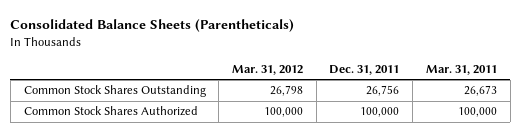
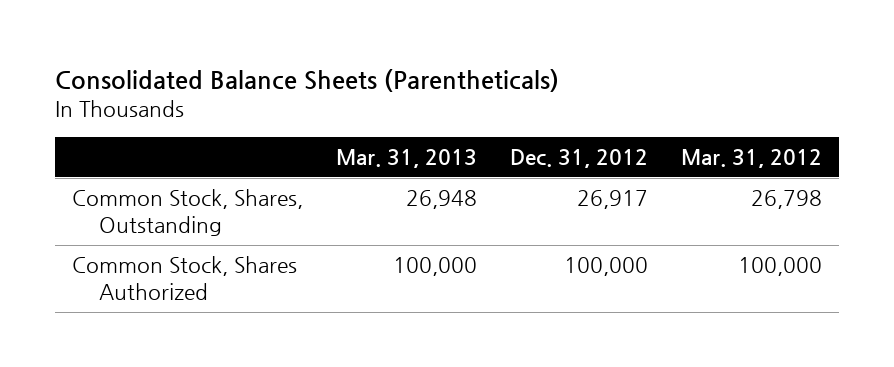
[329,64,400,75] Dec. 31, 2011 -> none
[425,64,497,75] Mar. 31, 2011 -> none
none -> [335,149,477,169] Mar. 31, 2013
none -> [510,149,649,169] Dec. 31, 2012
[23,85,206,98] Common Stock Shares Outstanding -> [71,189,303,237] Common Stock, Shares, Outstanding
[23,106,198,117] Common Stock Shares Authorized -> [71,256,297,301] Common Stock, Shares Authorized

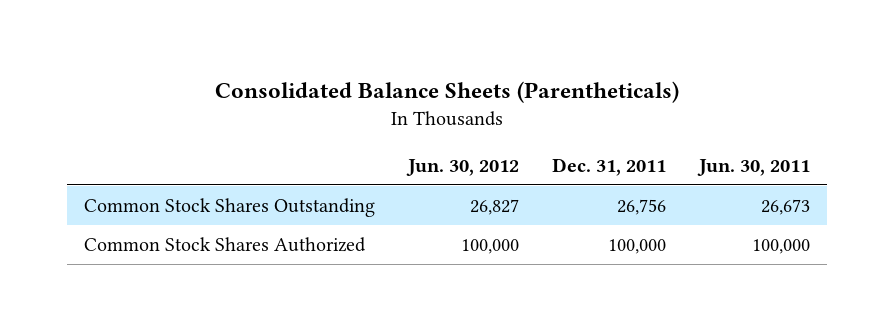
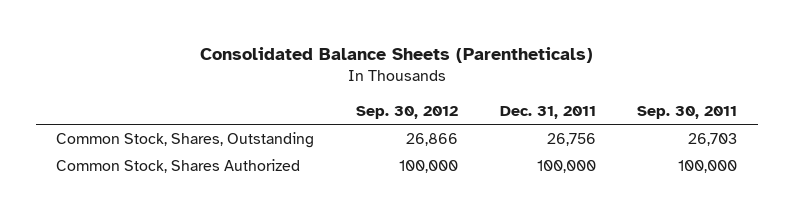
[405,158,519,176] Jun. 30, 2012 -> none
[697,158,811,176] Jun. 30, 2011 -> none
none -> [356,106,459,120] Sep. 30, 2012
none -> [637,106,738,120] Sep. 30, 2011
[83,198,375,218] Common Stock Shares Outstanding -> [56,132,315,149] Common Stock, Shares, Outstanding
[83,237,366,253] Common Stock Shares Authorized -> [56,159,301,174] Common Stock, Shares Authorized

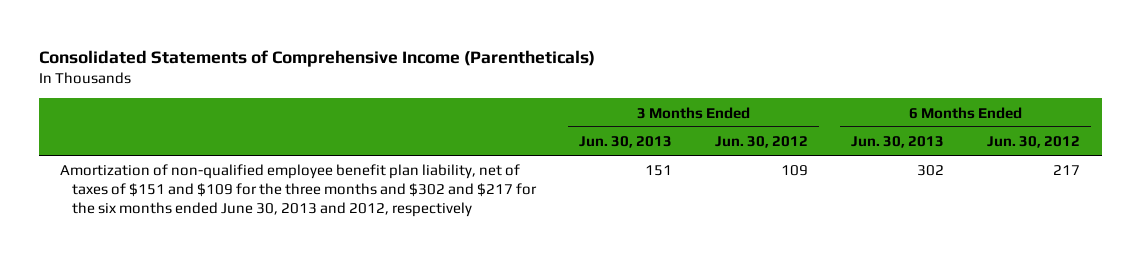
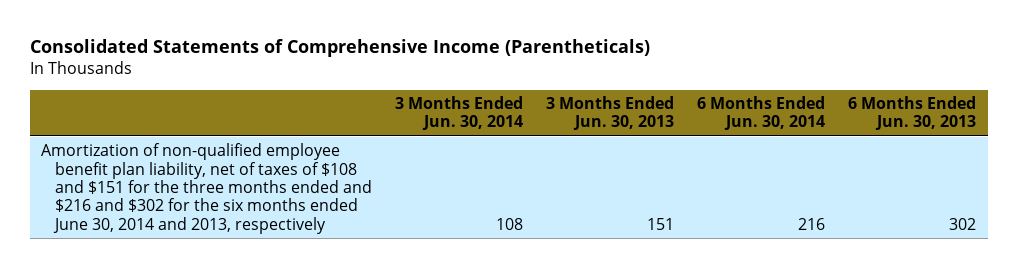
[715,135,809,148] Jun. 30, 2012 -> none
[987,135,1081,148] Jun. 30, 2012 -> none
none -> [394,95,523,131] 3 Months Ended Jun. 30, 2014
none -> [696,95,825,131] 6 Months Ended Jun. 30, 2014
[60,164,538,217] Amortization of non-qualified employee benefit plan liability, net of taxes of $151 and $109 for the three months and $302 and $217 for the six months ended June 30, 2013 and 2012, respectively -> [41,143,372,234] Amortization of non-qualified employee benefit plan liability, net of taxes of $108 and $151 for the three months ended and $216 and $302 for the six months ended June 30, 2014 and 2013, respectively

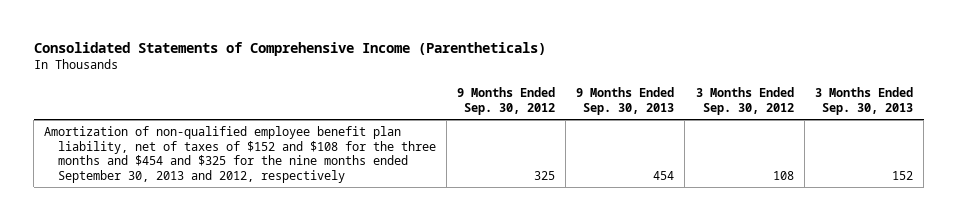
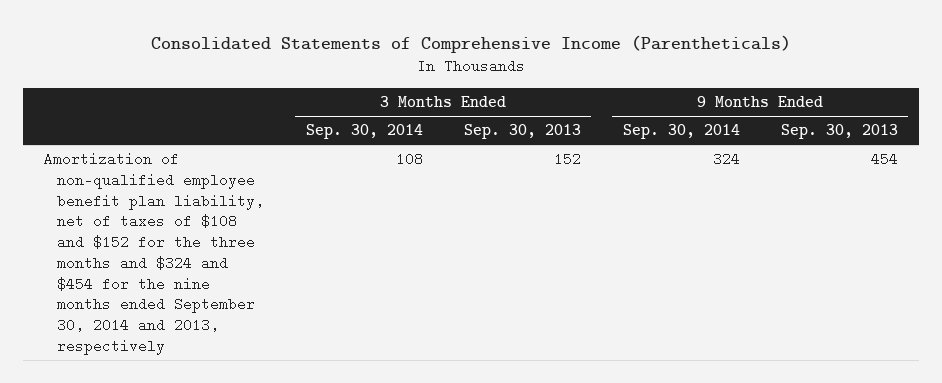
[456,87,555,115] 9 Months Ended Sep. 30, 2012 -> none
[695,87,794,115] 3 Months Ended Sep. 30, 2012 -> none
none -> [305,124,423,140] Sep. 30, 2014
none -> [622,124,740,140] Sep. 30, 2014
[44,126,436,183] Amortization of non-qualified employee benefit plan liability, net of taxes of $152 and $108 for the three months and $454 and $325 for the nine months ended September 30, 2013 and 2012, respectively -> [44,152,265,355] Amortization of non-qualified employee benefit plan liability, net of taxes of $108 and $152 for the three months and $324 and $454 for the nine months ended September 30, 2014 and 2013, respectively

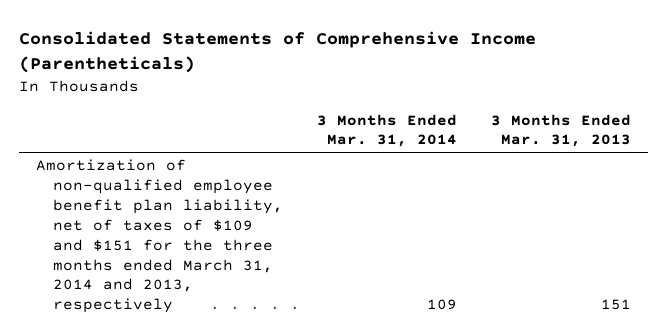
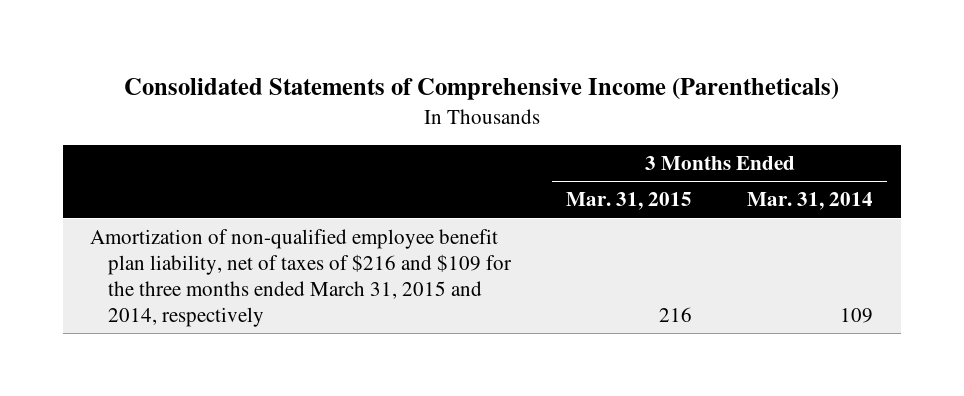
[490,113,631,148] 3 Months Ended Mar. 31, 2013 -> none
none -> [566,192,693,211] Mar. 31, 2015
[36,159,283,314] Amortization of non-qualified employee benefit plan liability, net of taxes of $109 and $151 for the three months ended March 31, 2014 and 2013, respectively -> [90,229,513,328] Amortization of non-qualified employee benefit plan liability, net of taxes of $216 and $109 for the three months ended March 31, 2015 and 2014, respectively

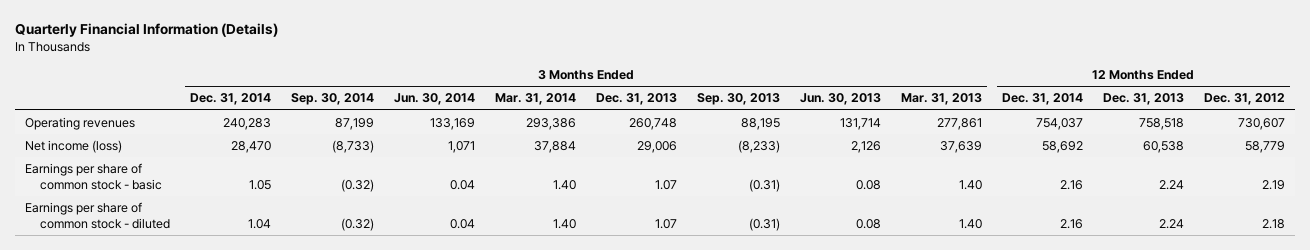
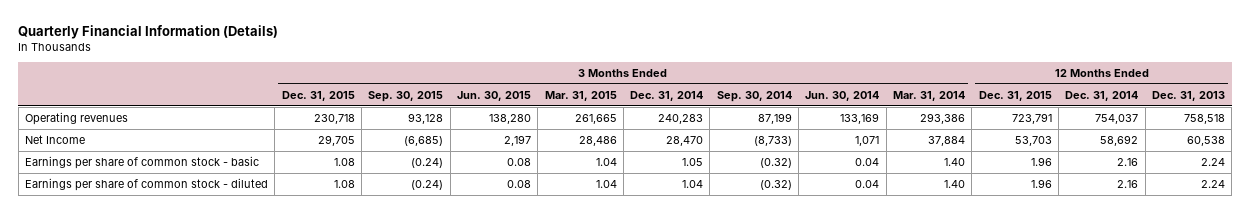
[595,93,677,106] Dec. 31, 2013 -> none
[696,93,780,106] Sep. 30, 2013 -> none
[799,93,881,106] Jun. 30, 2013 -> none
[900,93,982,106] Mar. 31, 2013 -> none
[1203,93,1285,106] Dec. 31, 2012 -> none
none -> [281,90,355,101] Dec. 31, 2015
none -> [368,90,444,102] Sep. 30, 2015
none -> [456,90,531,101] Jun. 30, 2015
none -> [544,90,617,101] Mar. 31, 2015
none -> [978,90,1052,101] Dec. 31, 2015
[25,139,123,153] Net income (loss) -> [24,135,85,145] Net Income

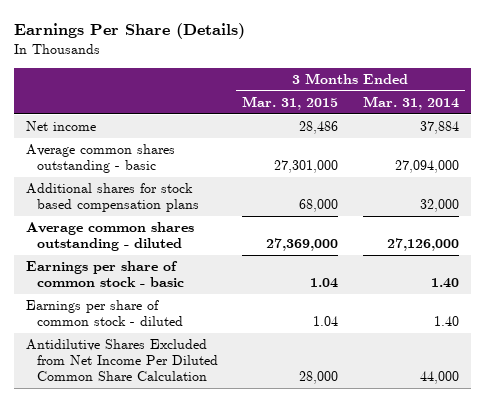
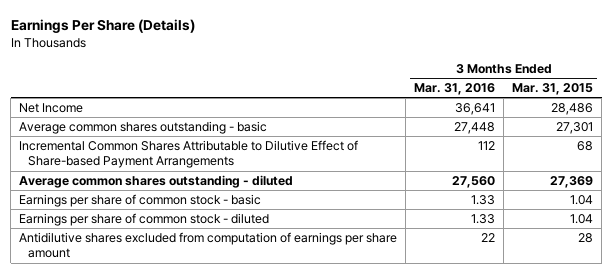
[362,95,459,110] Mar. 31, 2014 -> none
none -> [414,83,496,96] Mar. 31, 2016
[26,183,200,213] Additional shares for stock based compensation plans -> none
[26,121,97,132] Net income -> [19,103,84,114] Net Income
[274,160,339,174] 27,301,000 -> [556,122,594,135] 27,301
none -> [19,140,359,169] Incremental Common Shares Attributable to Dilutive Effect of Share-based Payment Arrangements
[266,238,339,252] 27,369,000 -> [550,176,594,189] 27,369
[26,339,219,382] Antidilutive Shares Excluded from Net Income Per Diluted Common Share Calculation -> [19,232,398,259] Antidilutive shares excluded from computation of earnings per share amount
[299,371,339,385] 28,000 -> [578,233,594,244] 28

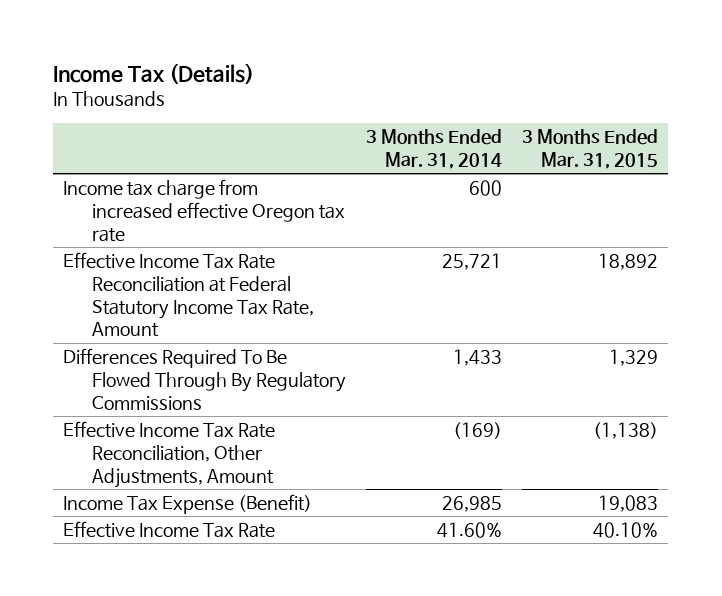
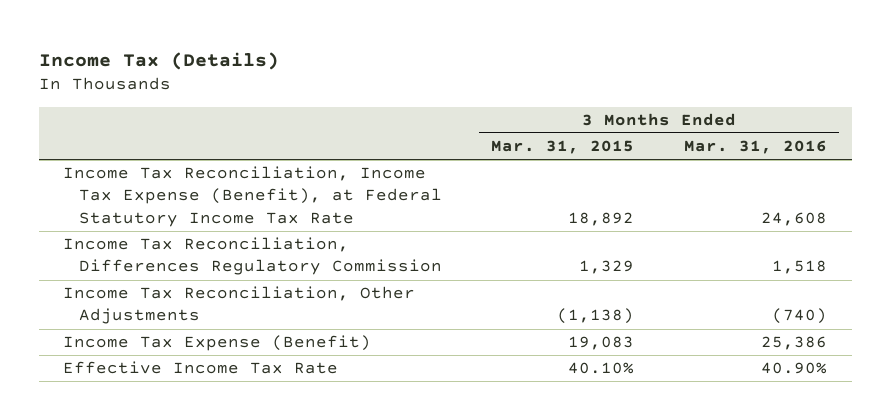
[366,129,503,170] 3 Months Ended Mar. 31, 2014 -> none
none -> [683,140,827,155] Mar. 31, 2016
[63,179,345,242] Income tax charge from increased effective Oregon tax rate -> none
[63,252,314,338] Effective Income Tax Rate Reconciliation at Federal Statutory Income Tax Rate, Amount -> [63,166,442,227] Income Tax Reconciliation, Income Tax Expense (Benefit), at Federal Statutory Income Tax Rate
[63,348,346,410] Differences Required To Be Flowed Through By Regulatory Commissions -> [63,237,442,276] Income Tax Reconciliation, Differences Regulatory Commission
[63,421,276,488] Effective Income Tax Rate Reconciliation, Other Adjustments, Amount -> [63,286,416,325] Income Tax Reconciliation, Other Adjustments

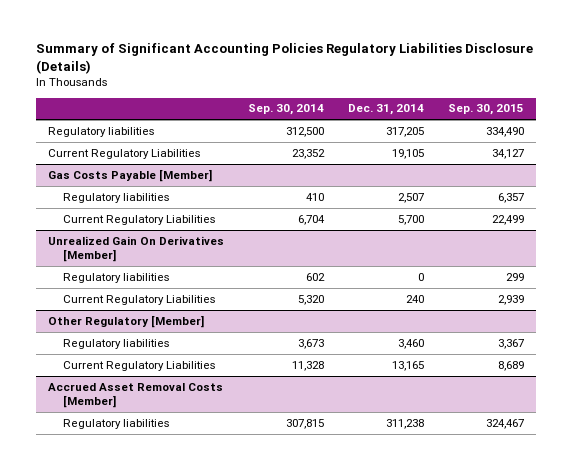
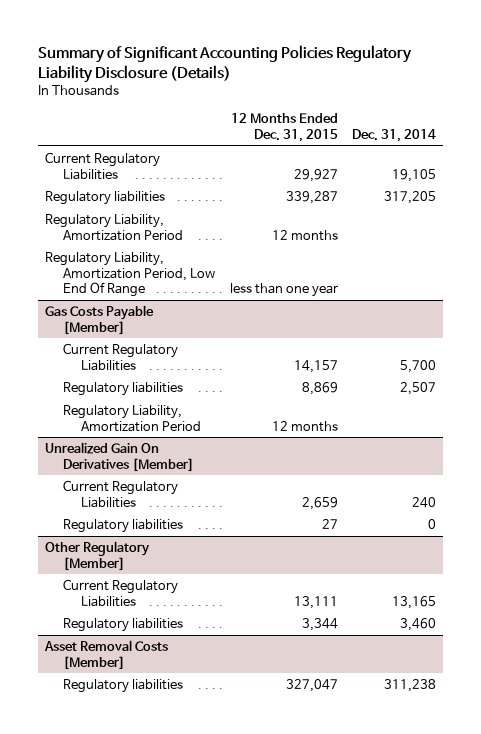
[35,43,533,74] Summary of Significant Accounting Policies Regulatory Liabilities Disclosure (Details) -> [38,45,413,83] Summary of Significant Accounting Policies Regulatory Liability Disclosure (Details)
[247,104,324,116] Sep. 30, 2014 -> none
[447,104,524,116] Sep. 30, 2015 -> none
none -> [230,113,338,142] 12 Months Ended Dec. 31, 2015
[47,126,154,137] Regulatory liabilities -> [45,190,166,205] Regulatory liabilities
none -> [45,213,184,241] Regulatory Liability, Amortization Period
none -> [45,251,216,298] Regulatory Liability, Amortization Period, Low End Of Range
[62,192,169,203] Regulatory liabilities -> [63,381,184,396] Regulatory liabilities
none -> [63,404,202,432] Regulatory Liability, Amortization Period
[62,272,169,283] Regulatory liabilities -> [63,518,184,533] Regulatory liabilities
[62,338,169,349] Regulatory liabilities -> [63,617,184,632] Regulatory liabilities
[47,382,223,409] Accrued Asset Removal Costs [Member] -> [44,639,169,670] Asset Removal Costs [Member]

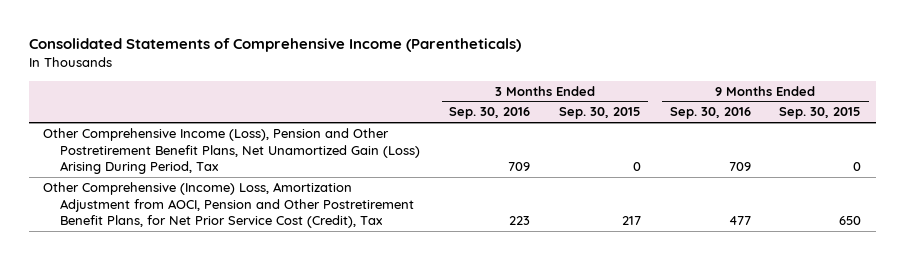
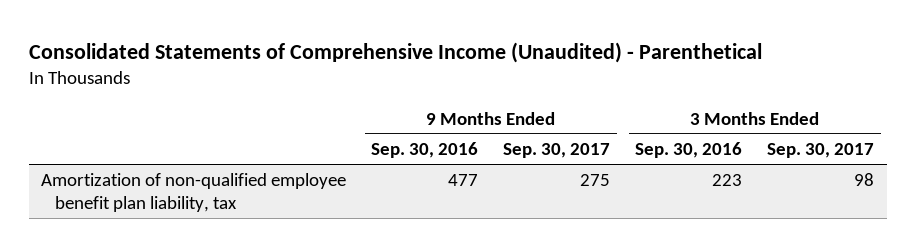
[28,38,521,53] Consolidated Statements of Comprehensive Income (Parentheticals) -> [28,41,762,63] Consolidated Statements of Comprehensive Income (Unaudited) - Parenthetical
[558,107,641,120] Sep. 30, 2015 -> none
[779,107,862,120] Sep. 30, 2015 -> none
none -> [503,143,611,159] Sep. 30, 2017
none -> [767,143,875,159] Sep. 30, 2017
[43,128,421,175] Other Comprehensive Income (Loss), Pension and Other Postretirement Benefit Plans, Net Unamortized Gain (Loss) Arising During Period, Tax -> none
[43,182,415,229] Other Comprehensive (Income) Loss, Amortization Adjustment from AOCI, Pension and Other Postretirement Benefit Plans, for Net Prior Service Cost (Credit), Tax -> [41,173,347,213] Amortization of non-qualified employee benefit plan liability, tax

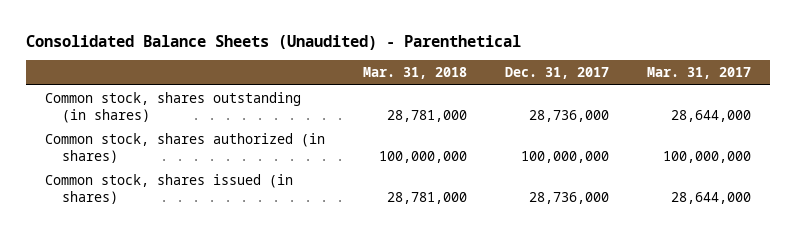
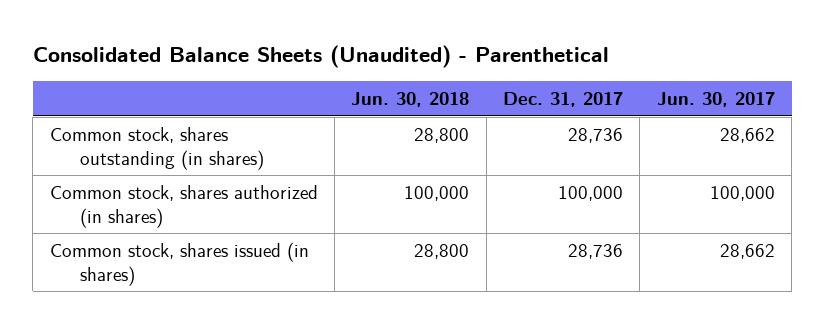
[363,67,468,80] Mar. 31, 2018 -> none
[647,67,752,80] Mar. 31, 2017 -> none
none -> [351,92,470,108] Jun. 30, 2018
none -> [656,92,775,108] Jun. 30, 2017
[529,110,610,123] 28,736,000 -> [567,127,623,143] 28,736
[521,151,610,164] 100,000,000 -> [557,185,623,201] 100,000
[529,192,610,205] 28,736,000 -> [567,243,623,259] 28,736

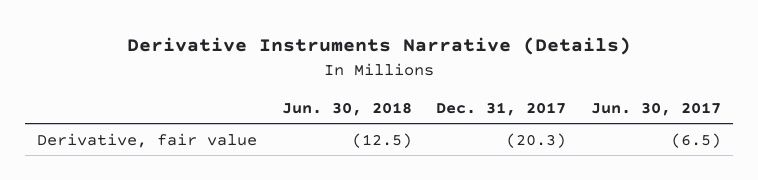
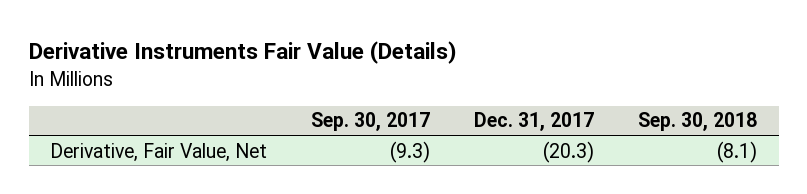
[126,37,631,56] Derivative Instruments Narrative (Details) -> [28,41,457,65] Derivative Instruments Fair Value (Details)
[281,101,412,116] Jun. 30, 2018 -> none
[590,101,721,116] Jun. 30, 2017 -> none
none -> [311,112,431,132] Sep. 30, 2017
none -> [637,112,757,132] Sep. 30, 2018
[37,132,258,148] Derivative, fair value -> [50,142,268,162] Derivative, Fair Value, Net

